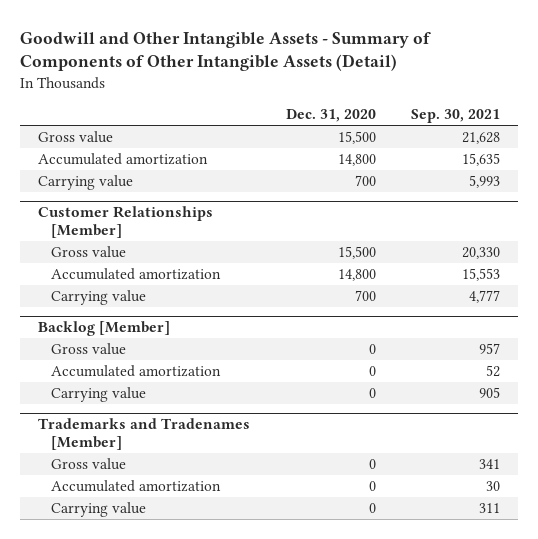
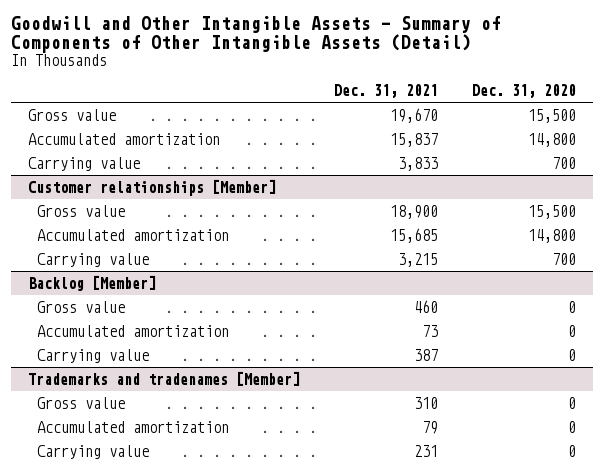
[411,109,501,124] Sep. 30, 2021 -> none
none -> [334,84,439,99] Dec. 31, 2021
[37,206,213,239] Customer Relationships [Member] -> [27,178,276,196] Customer relationships [Member]
[37,418,250,451] Trademarks and Tradenames [Member] -> [27,370,300,386] Trademarks and tradenames [Member]

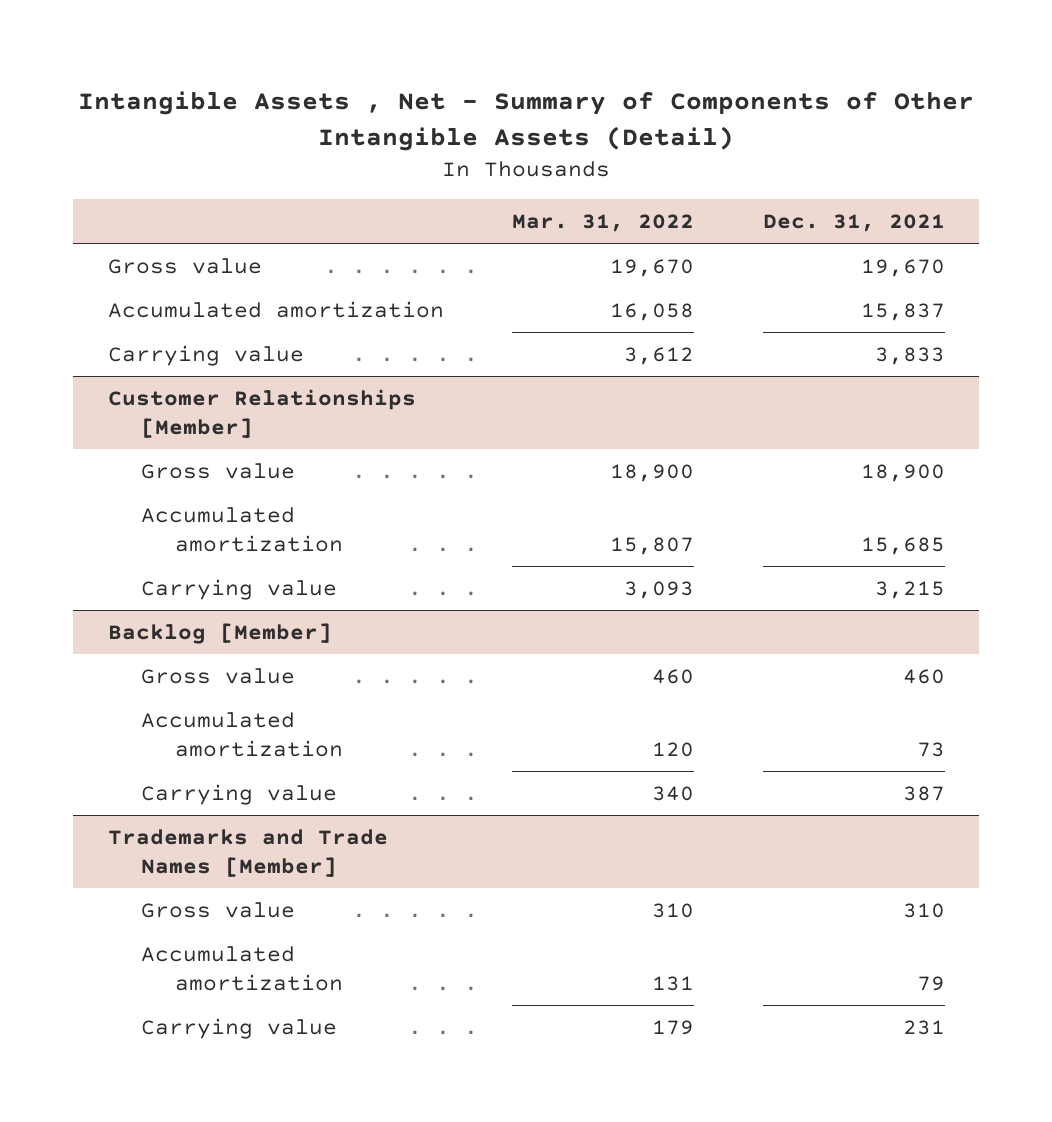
[10,16,501,54] Goodwill and Other Intangible Assets - Summary of Components of Other Intangible Assets (Detail) -> [78,91,975,152] Intangible Assets , Net - Summary of Components of Other Intangible Assets (Detail)
[472,84,577,99] Dec. 31, 2020 -> none
none -> [512,214,695,233] Mar. 31, 2022
[27,178,276,196] Customer relationships [Member] -> [107,388,416,438] Customer Relationships [Member]
[27,370,300,386] Trademarks and tradenames [Member] -> [107,828,388,877] Trademarks and Trade Names [Member]

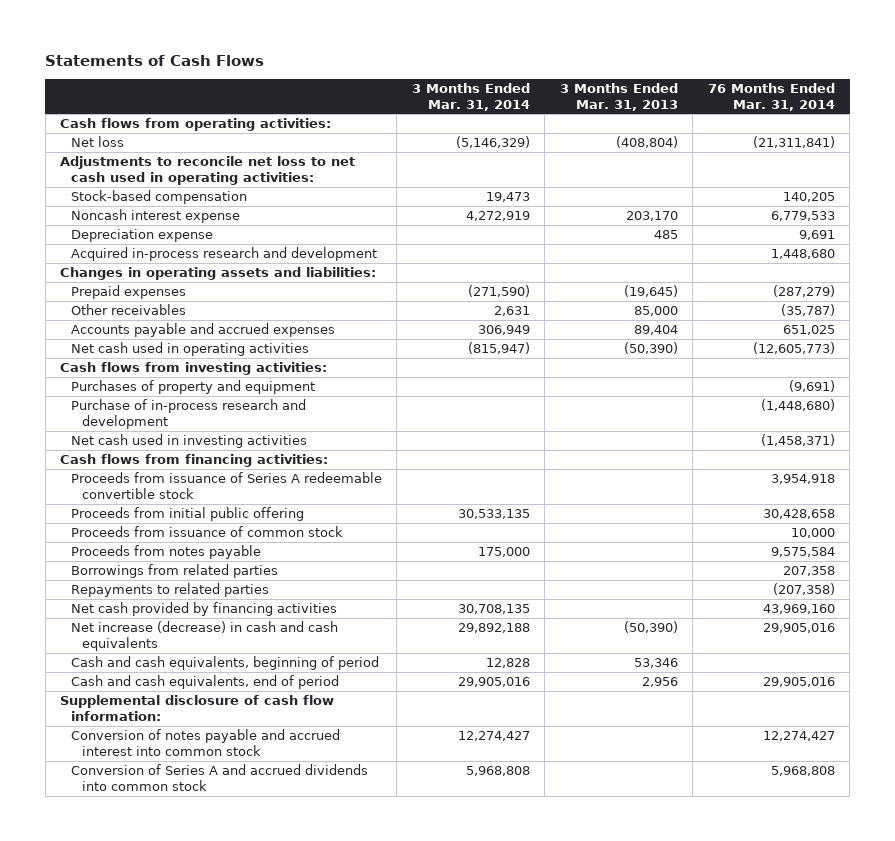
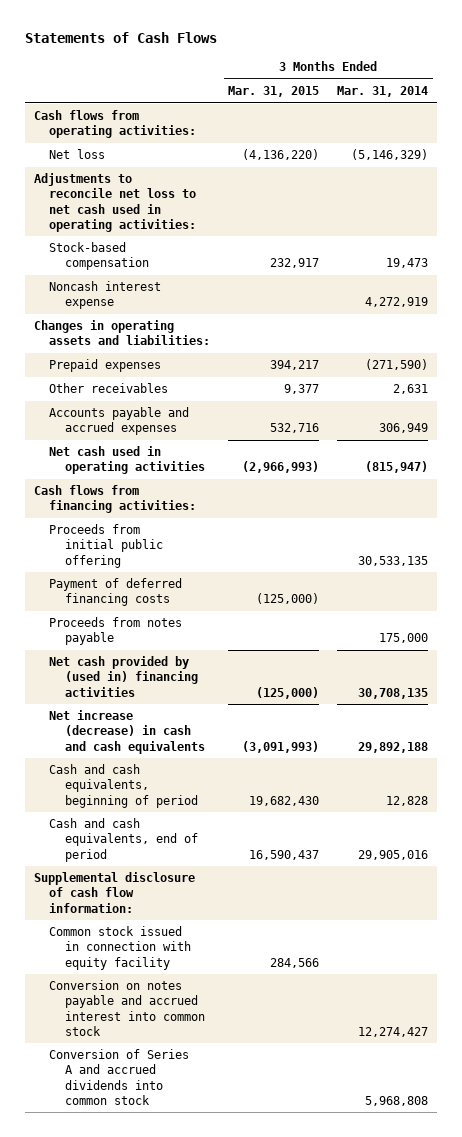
[559,83,678,111] 3 Months Ended Mar. 31, 2013 -> none
[707,83,835,111] 76 Months Ended Mar. 31, 2014 -> none
none -> [228,86,320,98] Mar. 31, 2015
[70,229,213,243] Depreciation expense -> none
[70,247,377,262] Acquired in-process research and development -> none
[60,362,328,376] Cash flows from investing activities: -> none
[70,380,315,395] Purchases of property and equipment -> none
[70,399,306,429] Purchase of in-process research and development -> none
[70,434,307,449] Net cash used in investing activities -> none
[70,472,382,499] Proceeds from issuance of Series A redeemable convertible stock -> none
[70,526,343,538] Proceeds from issuance of common stock -> none
none -> [49,578,183,607] Payment of deferred financing costs
[70,564,278,579] Borrowings from related parties -> none
[70,583,269,598] Repayments to related parties -> none
[70,602,337,617] Net cash provided by financing activities -> [49,656,198,697] Net cash provided by (used in) financing activities
none -> [49,926,191,970] Common stock issued in connection with equity facility
[70,729,340,756] Conversion of notes payable and accrued interest into common stock -> [49,980,205,1036] Conversion on notes payable and accrued interest into common stock

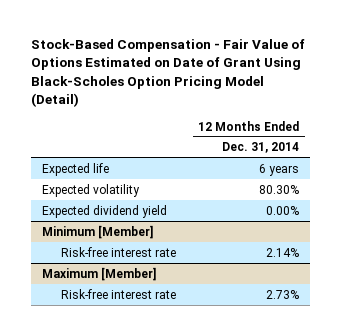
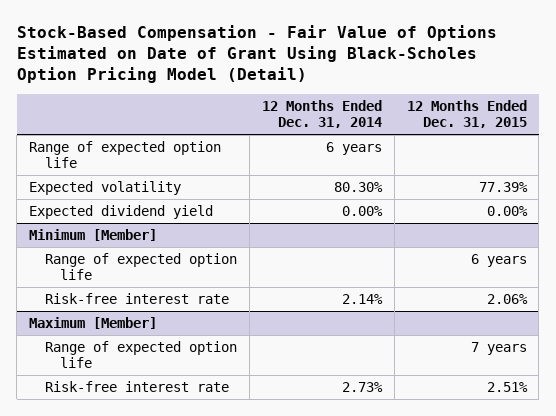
none -> [406,99,527,129] 12 Months Ended Dec. 31, 2015
[41,162,109,176] Expected life -> [29,141,222,169] Range of expected option life
none -> [44,253,237,281] Range of expected option life
none -> [44,341,237,369] Range of expected option life

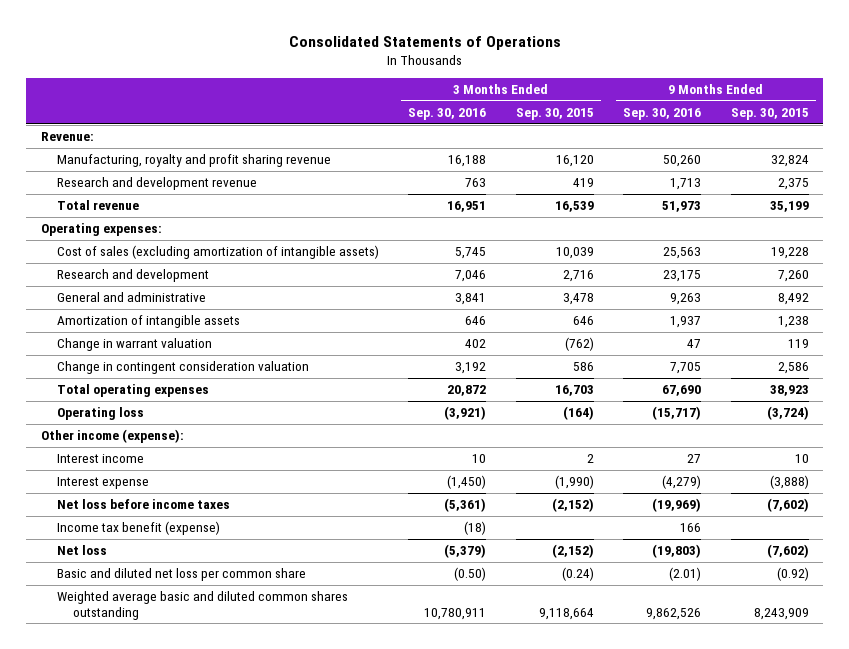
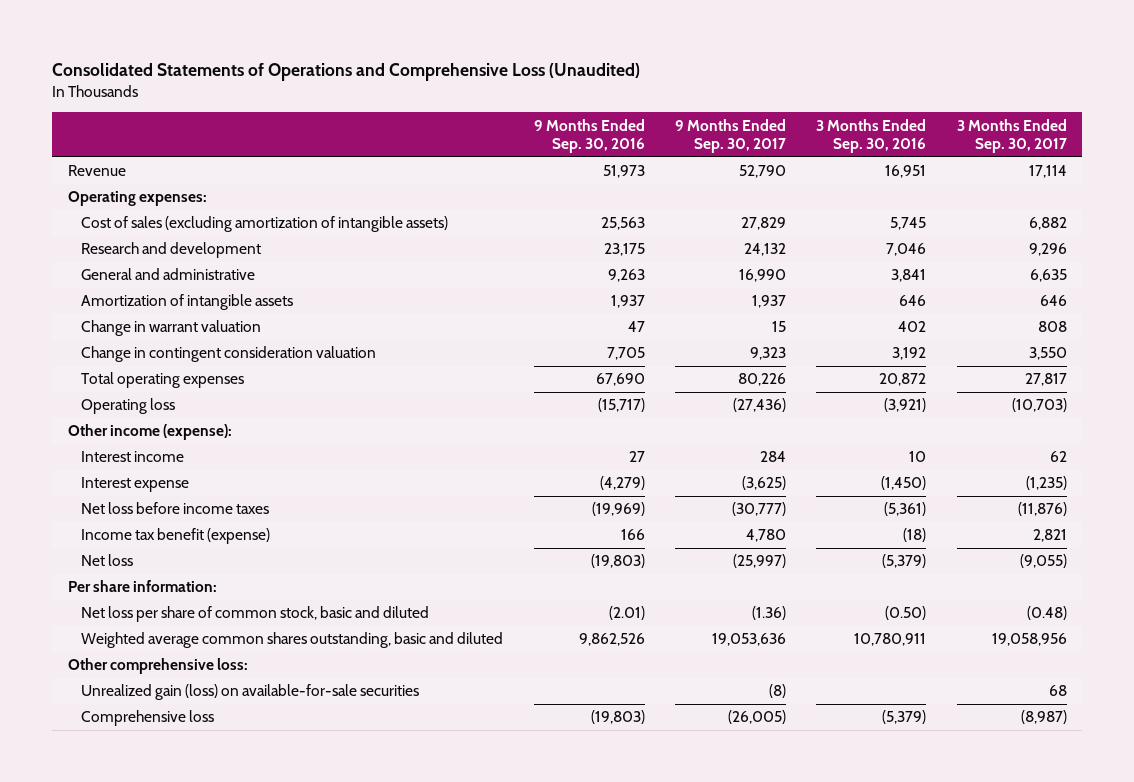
[288,35,561,50] Consolidated Statements of Operations -> [52,63,641,82] Consolidated Statements of Operations and Comprehensive Loss (Unaudited)
[515,108,594,121] Sep. 30, 2015 -> none
[730,108,809,121] Sep. 30, 2015 -> none
none -> [674,118,786,154] 9 Months Ended Sep. 30, 2017
none -> [956,118,1067,154] 3 Months Ended Sep. 30, 2017
[40,132,94,142] Revenue: -> none
[56,154,331,168] Manufacturing, royalty and profit sharing revenue -> none
[56,177,257,191] Research and development revenue -> none
[56,200,139,211] Total revenue -> [67,165,126,177] Revenue
none -> [67,580,217,593] Per share information:
[56,568,306,582] Basic and diluted net loss per common share -> [81,606,430,623] Net loss per share of common stock, basic and diluted
[56,591,348,620] Weighted average basic and diluted common shares outstanding -> [81,632,504,649] Weighted average common shares outstanding, basic and diluted
none -> [67,658,248,675] Other comprehensive loss:
none -> [81,684,420,701] Unrealized gain (loss) on available-for-sale securities
none -> [81,710,215,727] Comprehensive loss

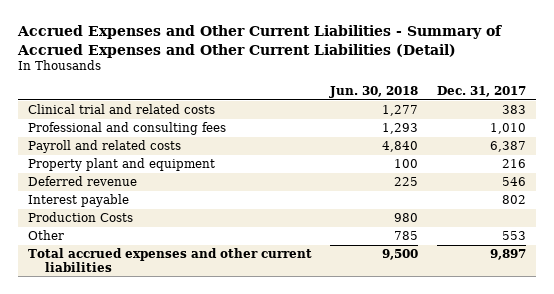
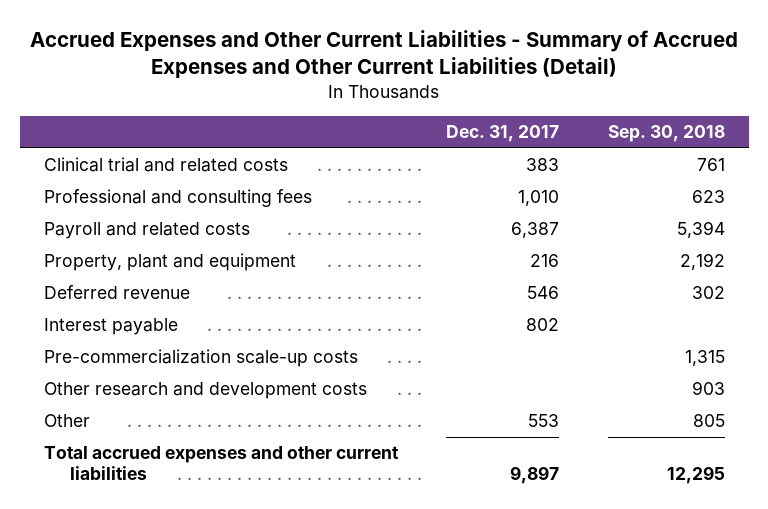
[329,86,419,99] Jun. 30, 2018 -> none
none -> [607,125,725,143] Sep. 30, 2018
[27,158,215,172] Property plant and equipment -> [43,253,296,272] Property, plant and equipment
[27,212,133,223] Production Costs -> none
none -> [43,349,358,368] Pre-commercialization scale-up costs
none -> [43,382,367,400] Other research and development costs

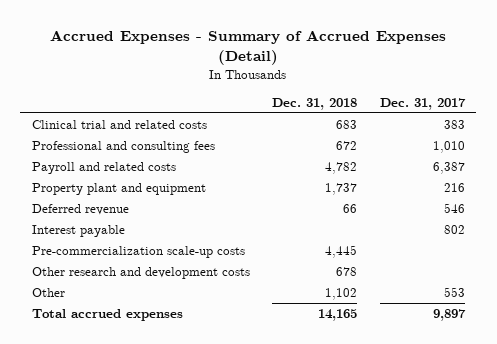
[30,30,739,79] Accrued Expenses and Other Current Liabilities - Summary of Accrued Expenses and Other Current Liabilities (Detail) -> [50,29,447,66] Accrued Expenses - Summary of Accrued Expenses (Detail)
[607,125,725,143] Sep. 30, 2018 -> none
none -> [272,97,358,110] Dec. 31, 2018
[43,253,296,272] Property, plant and equipment -> [31,182,206,195] Property plant and equipment
[43,446,399,481] Total accrued expenses and other current liabilities -> [31,308,183,321] Total accrued expenses

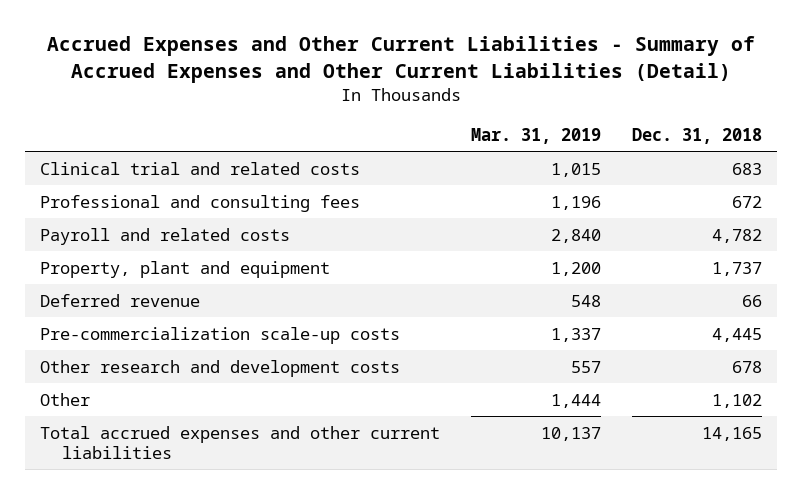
[50,29,447,66] Accrued Expenses - Summary of Accrued Expenses (Detail) -> [47,36,756,83] Accrued Expenses and Other Current Liabilities - Summary of Accrued Expenses and Other Current Liabilities (Detail)
[380,97,467,110] Dec. 31, 2017 -> none
none -> [471,127,602,144] Mar. 31, 2019
[31,182,206,195] Property plant and equipment -> [40,260,331,278] Property, plant and equipment
[31,224,125,237] Interest payable -> none
[31,308,183,321] Total accrued expenses -> [40,425,441,460] Total accrued expenses and other current liabilities

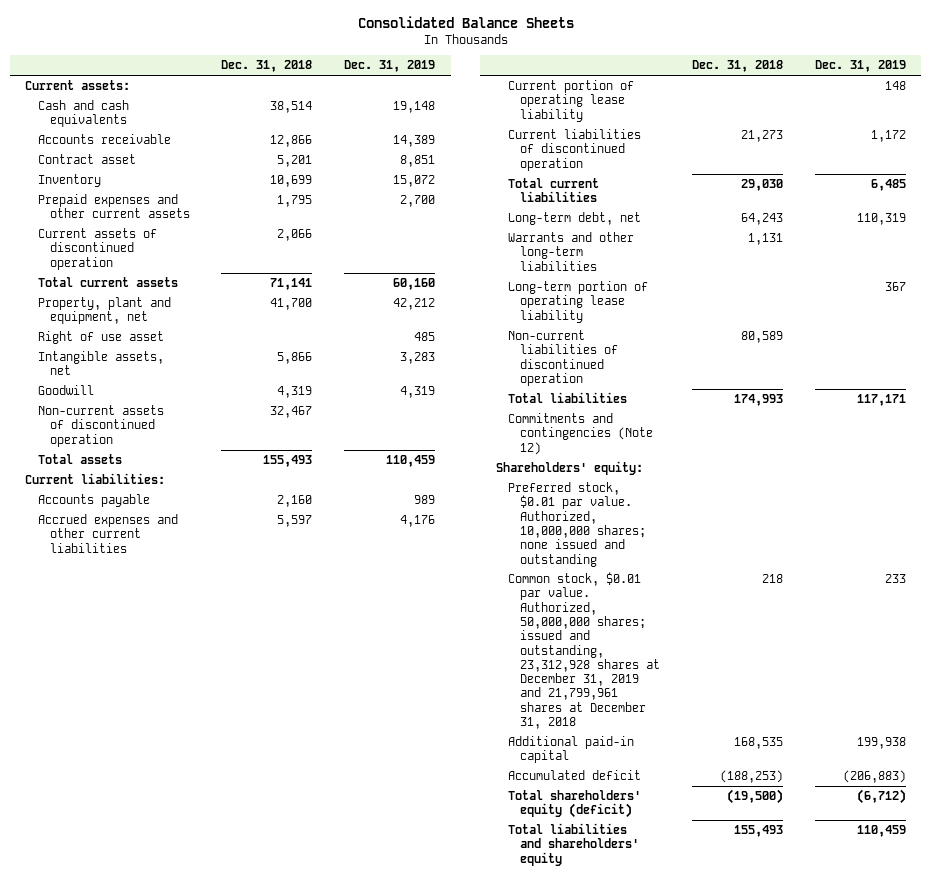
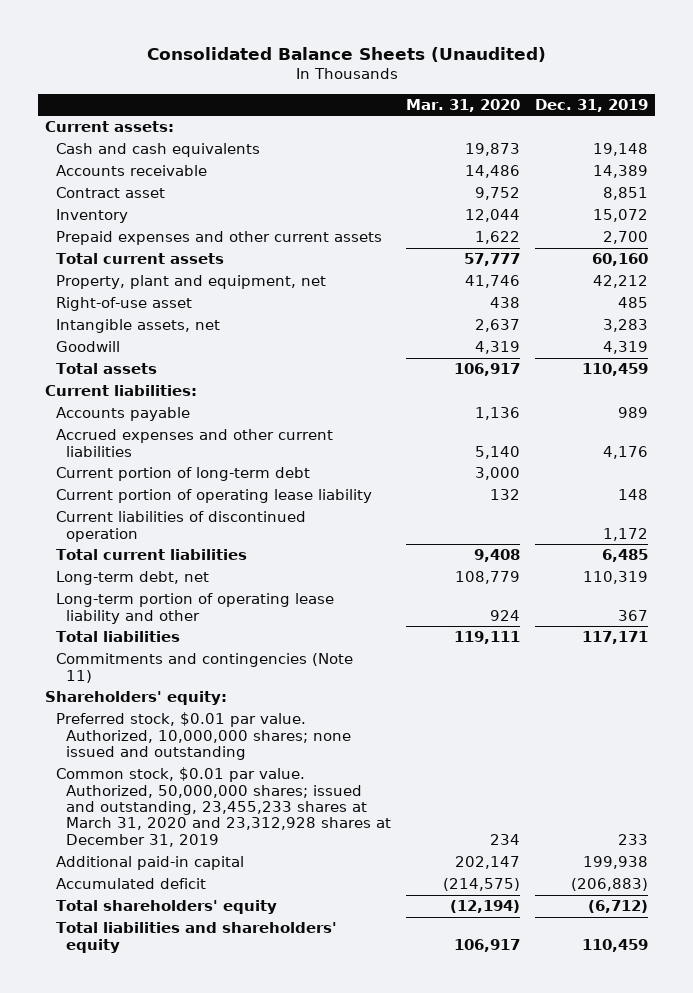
[357,15,574,28] Consolidated Balance Sheets -> [146,47,546,63] Consolidated Balance Sheets (Unaudited)
[221,60,313,73] Dec. 31, 2018 -> none
none -> [405,98,520,112] Mar. 31, 2020
[37,228,157,270] Current assets of discontinued operation -> none
[37,331,164,345] Right of use asset -> [55,297,192,312] Right-of-use asset
[37,405,164,447] Non-current assets of discontinued operation -> none
none -> [55,467,310,482] Current portion of long-term debt
[508,232,635,271] Warrants and other long-term liabilities -> none
[508,330,619,386] Non-current liabilities of discontinued operation -> none
[508,281,649,323] Long-term portion of operating lease liability -> [55,593,334,624] Long-term portion of operating lease liability and other
[508,413,654,455] Commitments and contingencies (Note 12) -> [55,653,353,683] Commitments and contingencies (Note 11)
[508,572,661,729] Common stock, $0.01 par value. Authorized, 50,000,000 shares; issued and outstanding, 23,312,928 shares at December 31, 2019 and 21,799,961 shares at December 31, 2018 -> [55,767,391,847] Common stock, $0.01 par value. Authorized, 50,000,000 shares; issued and outstanding, 23,455,233 shares at March 31, 2020 and 23,312,928 shares at December 31, 2019
[508,790,642,819] Total shareholders' equity (deficit) -> [55,900,277,915] Total shareholders' equity

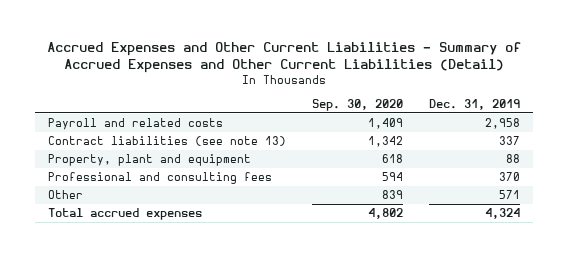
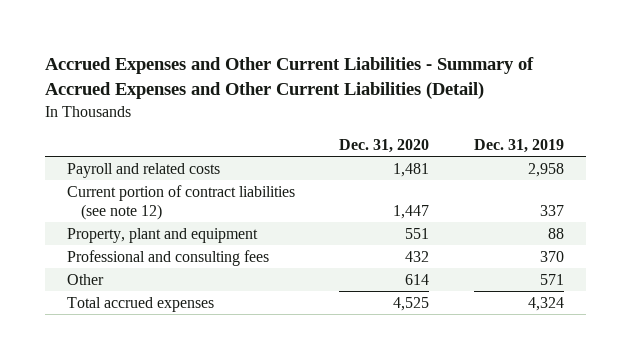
[311,98,403,111] Sep. 30, 2020 -> none
none -> [339,139,430,154] Dec. 31, 2020
[47,136,286,147] Contract liabilities (see note 13) -> [67,184,296,220] Current portion of contract liabilities (see note 12)

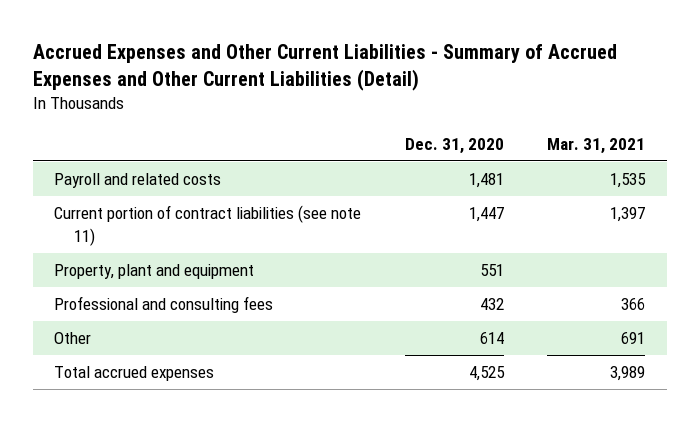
[473,139,564,154] Dec. 31, 2019 -> none
none -> [547,137,646,154] Mar. 31, 2021
[67,184,296,220] Current portion of contract liabilities (see note 12) -> [54,205,362,246] Current portion of contract liabilities (see note 11)

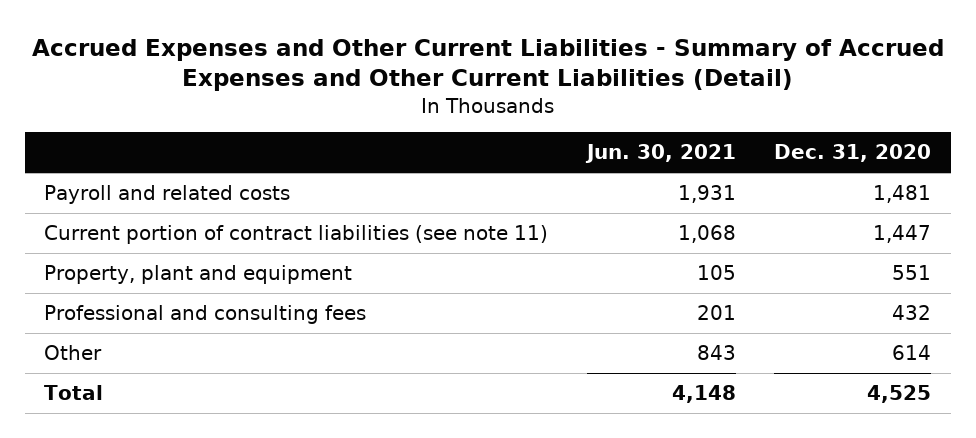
[547,137,646,154] Mar. 31, 2021 -> none
none -> [584,144,736,164] Jun. 30, 2021
[54,366,215,382] Total accrued expenses -> [44,385,104,401] Total

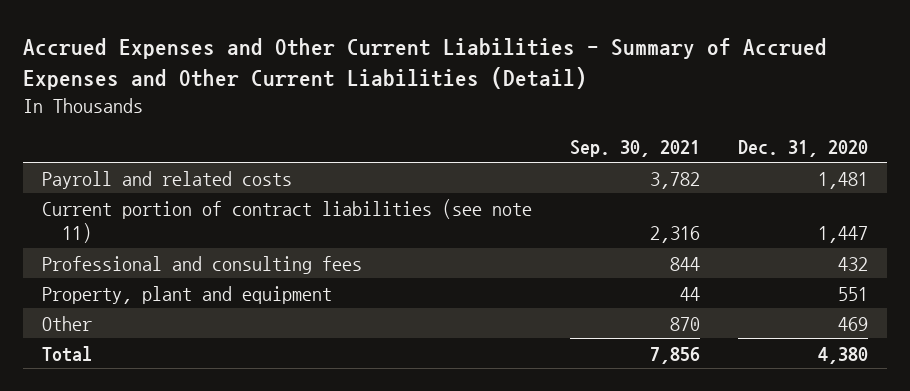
[584,144,736,164] Jun. 30, 2021 -> none
none -> [570,140,701,158] Sep. 30, 2021
[44,265,353,285] Property, plant and equipment -> [42,285,333,304] Property, plant and equipment
[892,345,932,361] 614 -> [838,316,869,331] 469
[867,385,932,404] 4,525 -> [818,346,869,364] 4,380

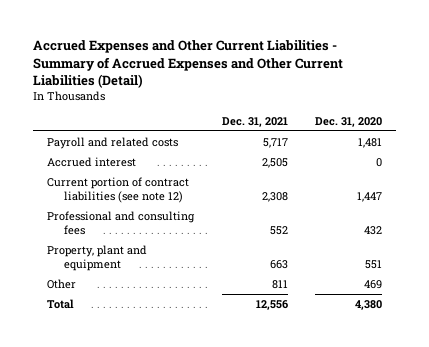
[570,140,701,158] Sep. 30, 2021 -> none
none -> [221,116,288,127] Dec. 31, 2021
none -> [46,156,136,167] Accrued interest
[42,198,533,244] Current portion of contract liabilities (see note 11) -> [46,176,189,203] Current portion of contract liabilities (see note 12)

